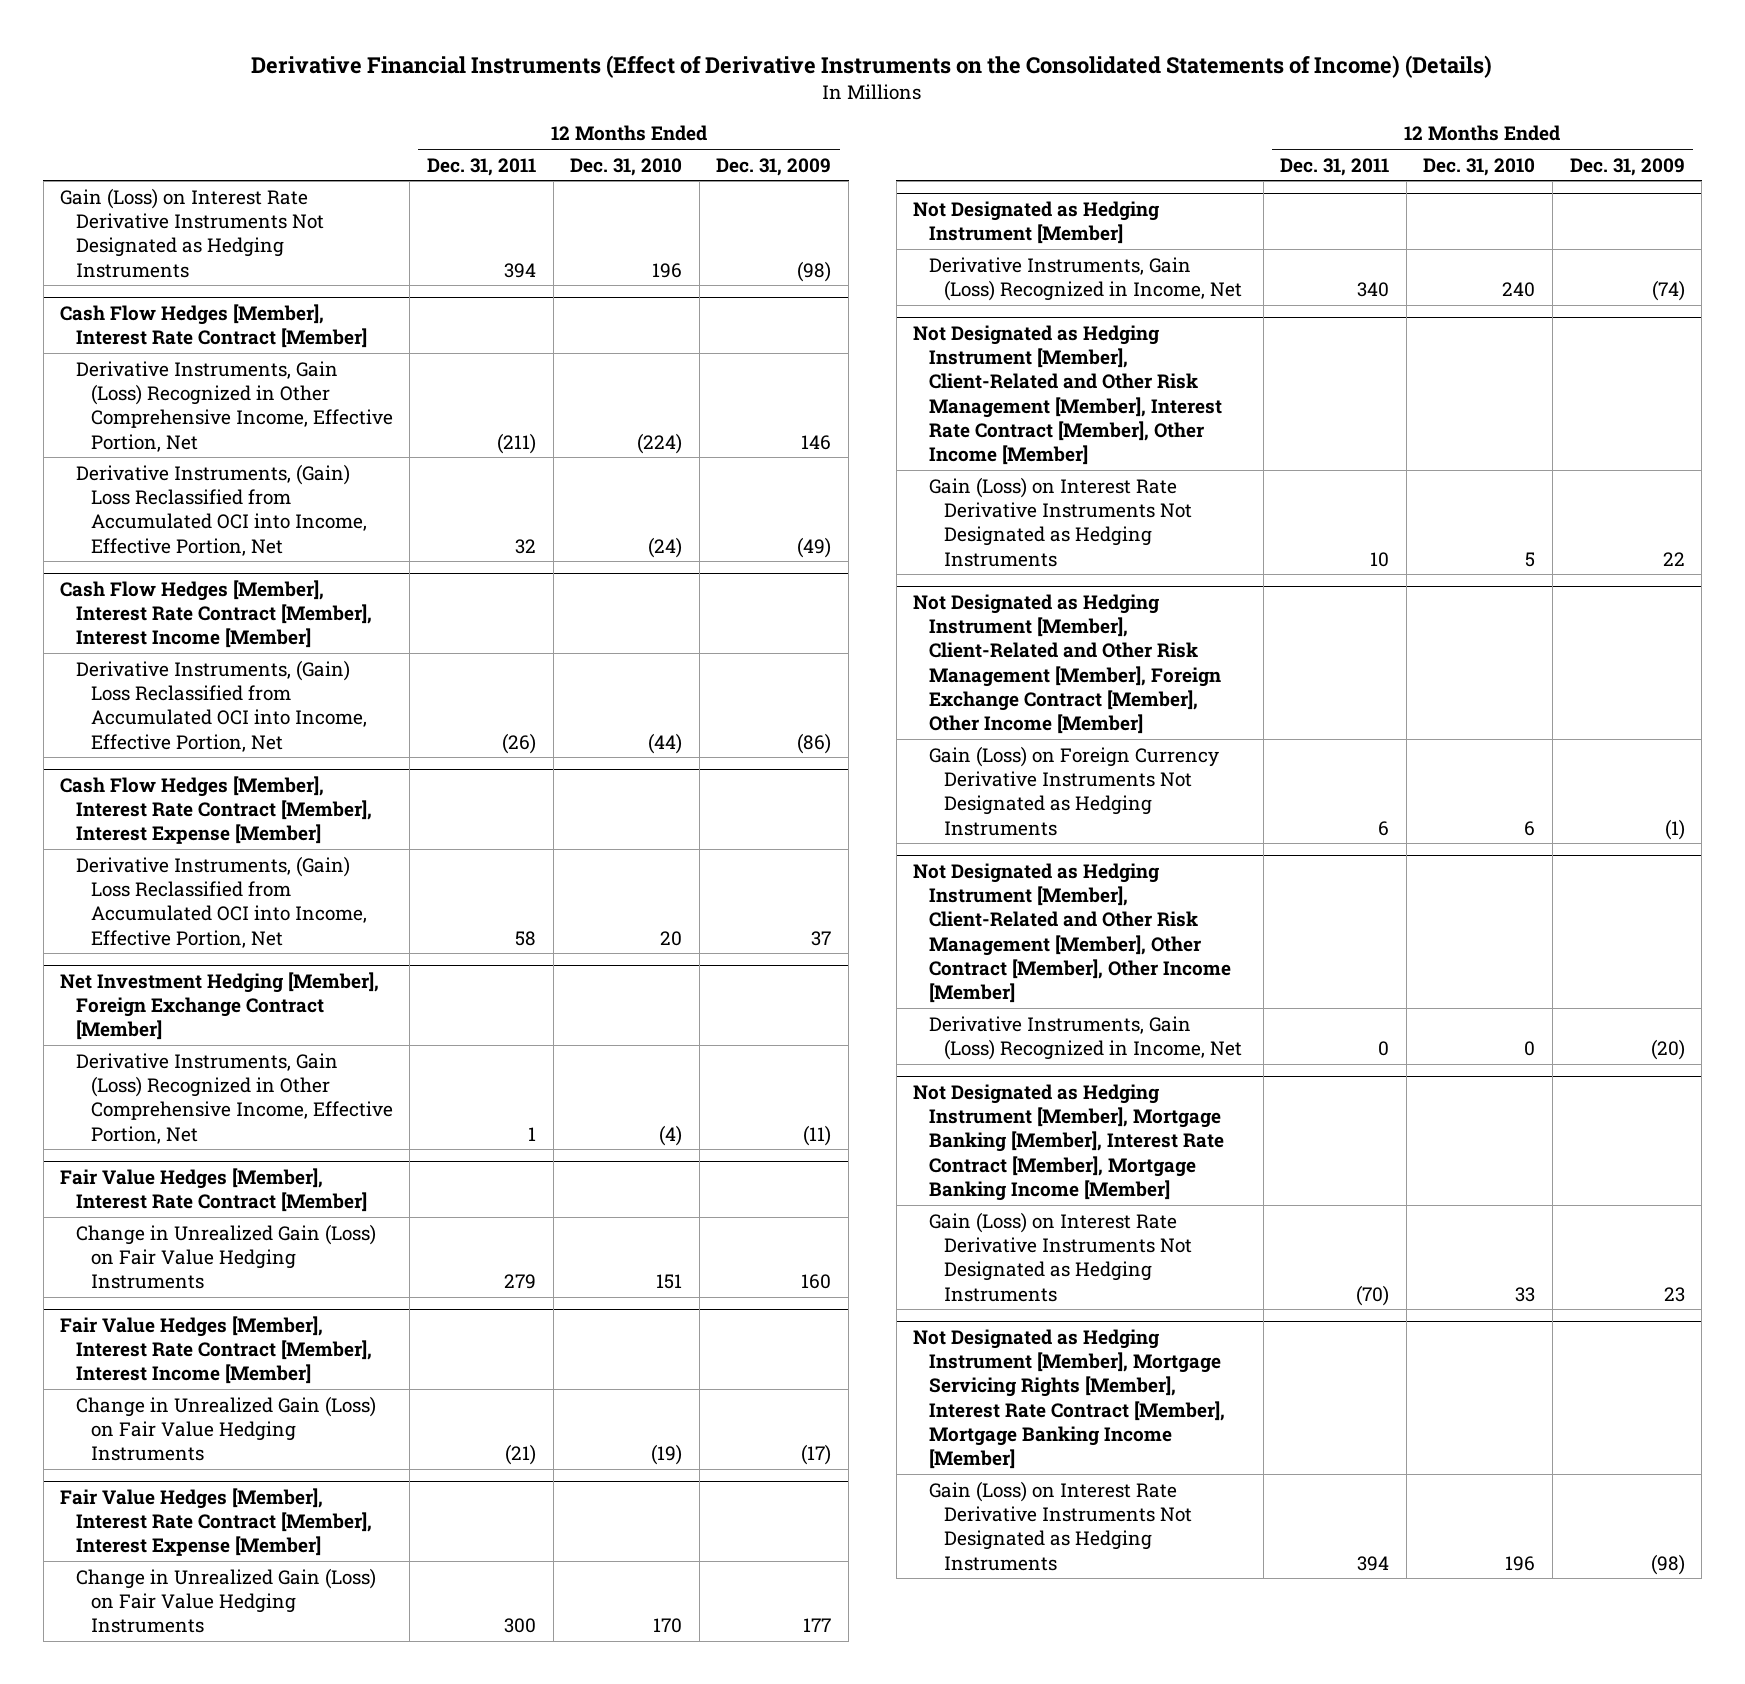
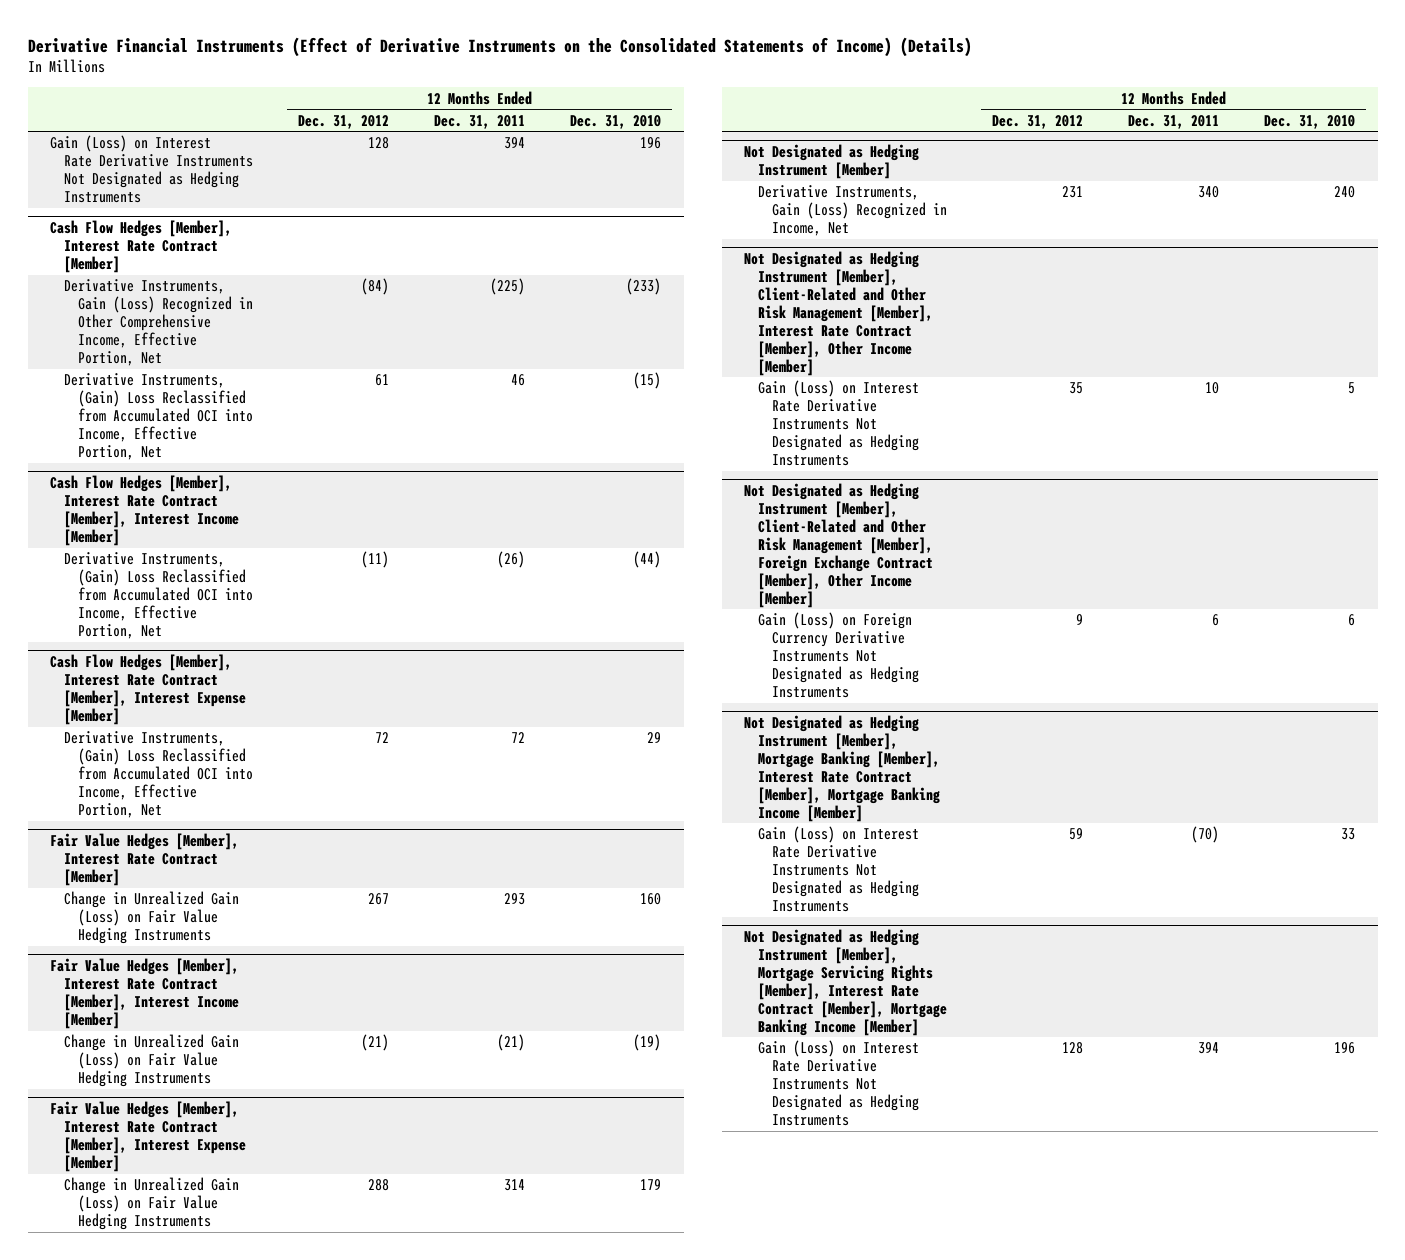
[716,157,832,176] Dec. 31, 2009 -> none
none -> [298,114,390,129] Dec. 31, 2012
[497,432,537,454] (211) -> [490,278,526,296] (225)
[637,432,683,454] (224) -> [626,278,662,296] (233)
[515,538,537,554] 32 -> [511,374,526,387] 46
[648,536,683,558] (24) -> [633,372,662,390] (15)
[60,971,380,1041] Net Investment Hedging [Member], Foreign Exchange Contract [Member] -> none
[75,1052,393,1144] Derivative Instruments, Gain (Loss) Recognized in Other Comprehensive Income, Effective Portion, Net -> none
[515,930,537,946] 58 -> [511,732,526,744] 72
[660,930,683,946] 20 -> [647,732,662,744] 29
[504,1274,537,1290] 279 -> [504,893,526,906] 293
[656,1274,683,1290] 151 -> [640,893,662,906] 160
[504,1618,537,1634] 300 -> [504,1179,526,1192] 314
[653,1618,683,1634] 170 -> [640,1179,662,1191] 179
[913,862,1231,1004] Not Designated as Hedging Instrument [Member], Client-Related and Other Risk Management [Member], Other Contract [Member], Other Income [Member] -> none
[928,1015,1242,1060] Derivative Instruments, Gain (Loss) Recognized in Income, Net -> none

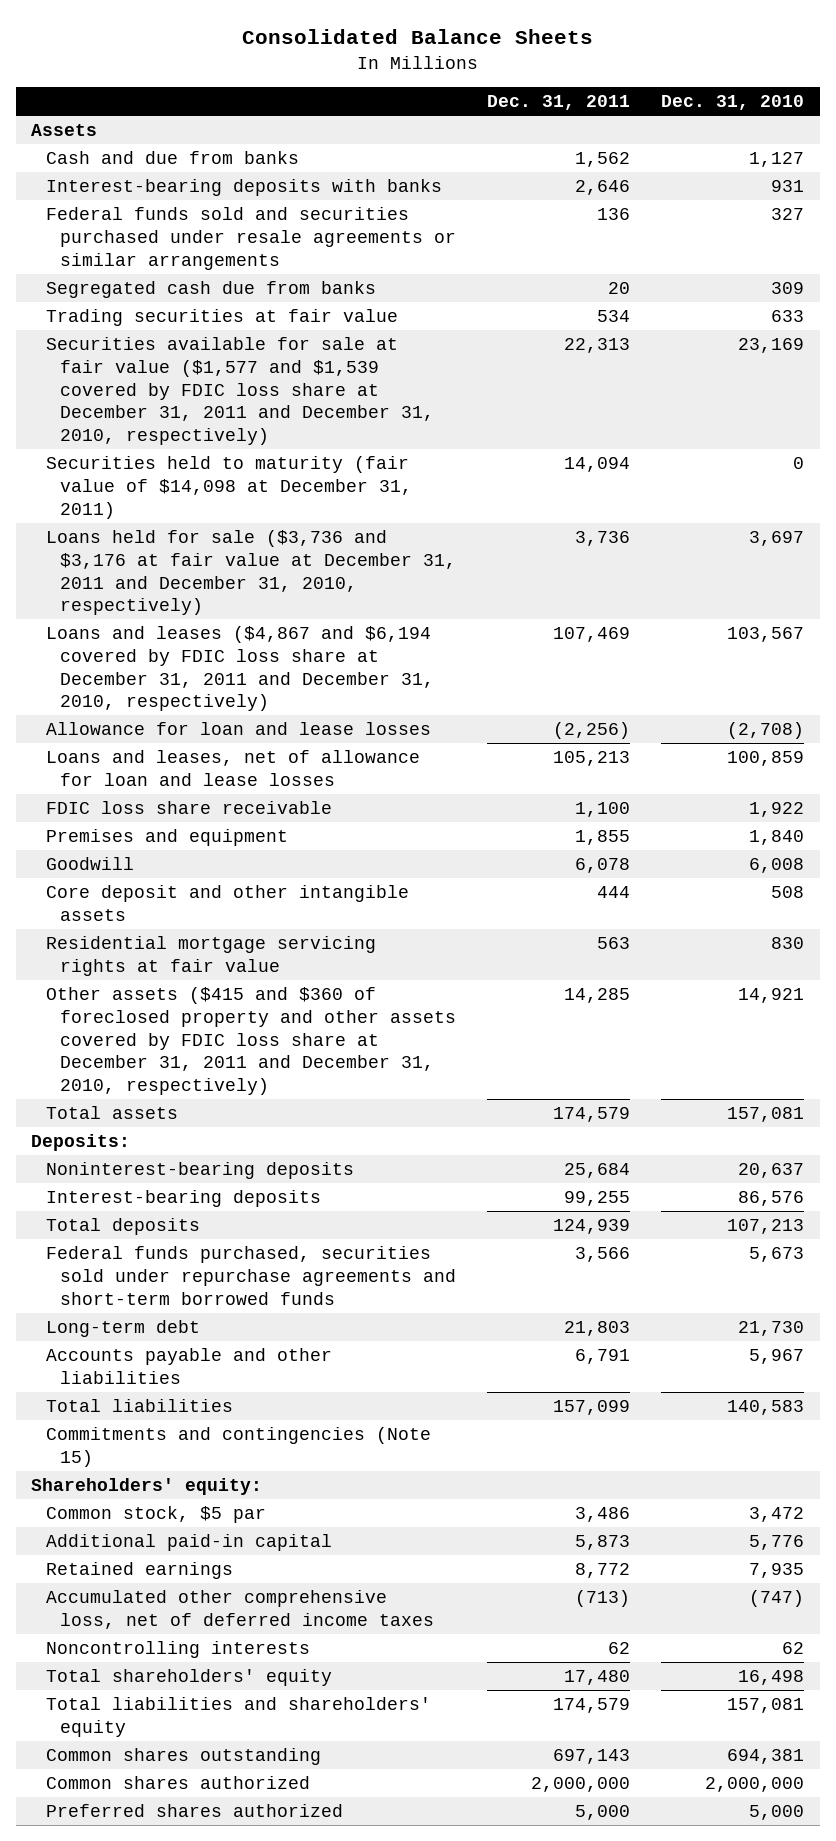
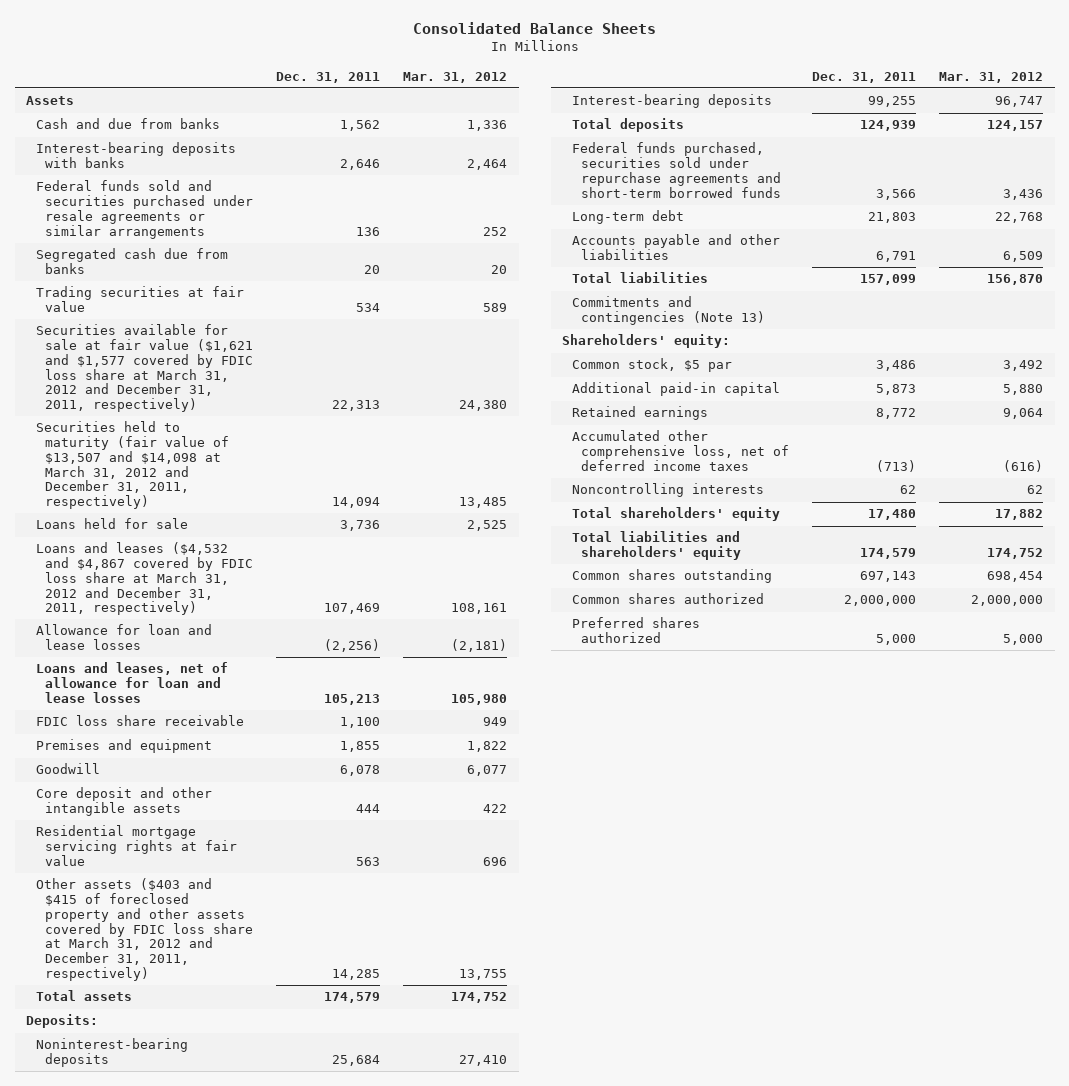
[661,94,805,110] Dec. 31, 2010 -> none
none -> [403,71,508,83] Mar. 31, 2012
[45,337,434,446] Securities available for sale at fair value ($1,577 and $1,539 covered by FDIC loss share at December 31, 2011 and December 31, 2010, respectively) -> [35,324,254,412] Securities available for sale at fair value ($1,621 and $1,577 covered by FDIC loss share at March 31, 2012 and December 31, 2011, respectively)
[45,456,412,519] Securities held to maturity (fair value of $14,098 at December 31, 2011) -> [35,421,230,509] Securities held to maturity (fair value of $13,507 and $14,098 at March 31, 2012 and December 31, 2011, respectively)
[45,530,456,616] Loans held for sale ($3,736 and $3,176 at fair value at December 31, 2011 and December 31, 2010, respectively) -> [35,518,188,530] Loans held for sale
[45,626,434,712] Loans and leases ($4,867 and $6,194 covered by FDIC loss share at December 31, 2011 and December 31, 2010, respectively) -> [35,542,254,616] Loans and leases ($4,532 and $4,867 covered by FDIC loss share at March 31, 2012 and December 31, 2011, respectively)
[45,987,456,1096] Other assets ($415 and $360 of foreclosed property and other assets covered by FDIC loss share at December 31, 2011 and December 31, 2010, respectively) -> [35,878,254,981] Other assets ($403 and $415 of foreclosed property and other assets covered by FDIC loss share at March 31, 2012 and December 31, 2011, respectively)
[45,1427,431,1467] Commitments and contingencies (Note 15) -> [571,296,765,326] Commitments and contingencies (Note 13)

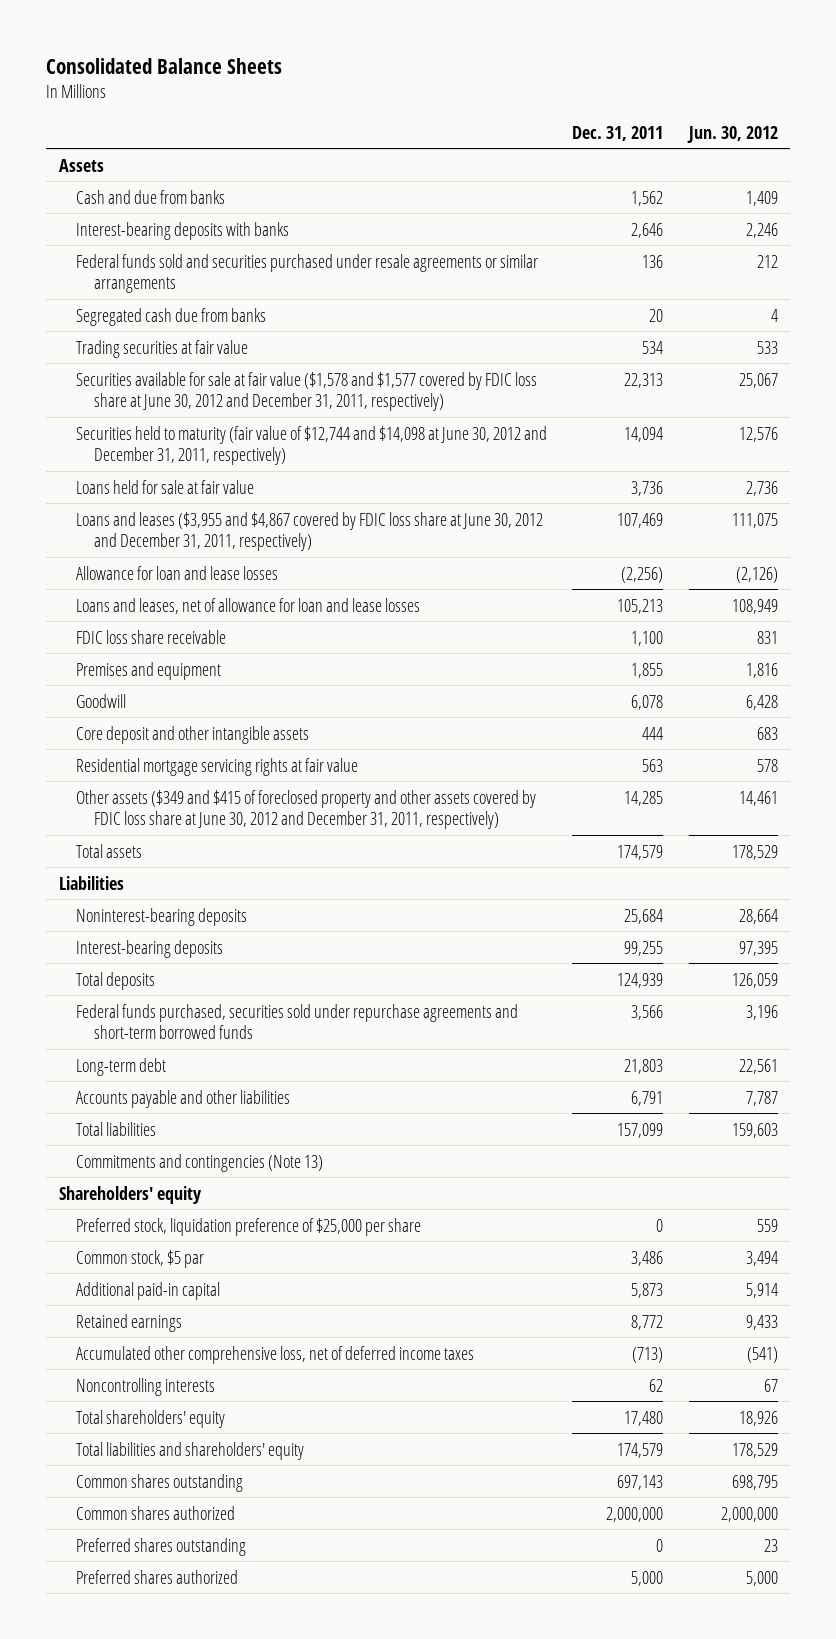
[403,71,508,83] Mar. 31, 2012 -> none
none -> [686,125,778,143] Jun. 30, 2012
[35,324,254,412] Securities available for sale at fair value ($1,621 and $1,577 covered by FDIC loss share at March 31, 2012 and December 31, 2011, respectively) -> [76,371,538,411] Securities available for sale at fair value ($1,578 and $1,577 covered by FDIC loss share at June 30, 2012 and December 31, 2011, respectively)
[35,421,230,509] Securities held to maturity (fair value of $13,507 and $14,098 at March 31, 2012 and December 31, 2011, respectively) -> [76,425,548,465] Securities held to maturity (fair value of $12,744 and $14,098 at June 30, 2012 and December 31, 2011, respectively)
[35,518,188,530] Loans held for sale -> [76,479,255,494] Loans held for sale at fair value
[35,542,254,616] Loans and leases ($4,532 and $4,867 covered by FDIC loss share at March 31, 2012 and December 31, 2011, respectively) -> [76,511,544,551] Loans and leases ($3,955 and $4,867 covered by FDIC loss share at June 30, 2012 and December 31, 2011, respectively)
[35,878,254,981] Other assets ($403 and $415 of foreclosed property and other assets covered by FDIC loss share at March 31, 2012 and December 31, 2011, respectively) -> [76,789,537,829] Other assets ($349 and $415 of foreclosed property and other assets covered by FDIC loss share at June 30, 2012 and December 31, 2011, respectively)
[26,1014,99,1029] Deposits: -> none
none -> [58,875,124,890] Liabilities
[562,334,731,349] Shareholders' equity: -> [58,1185,202,1204] Shareholders' equity
none -> [76,1217,422,1236] Preferred stock, liquidation preference of $25,000 per share
none -> [76,1537,247,1556] Preferred shares outstanding

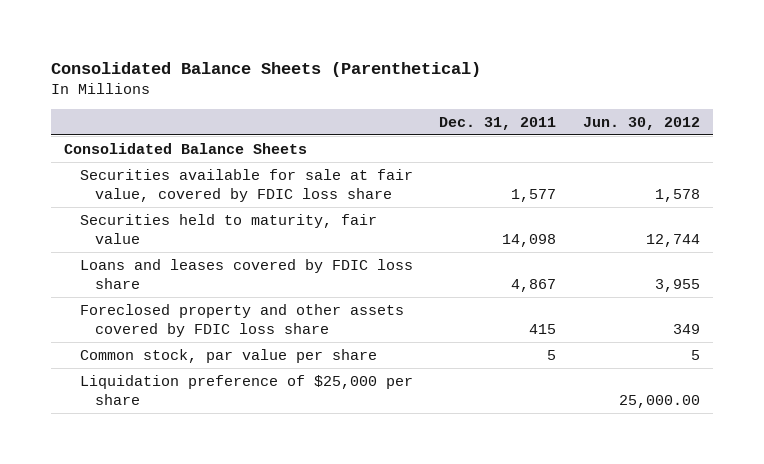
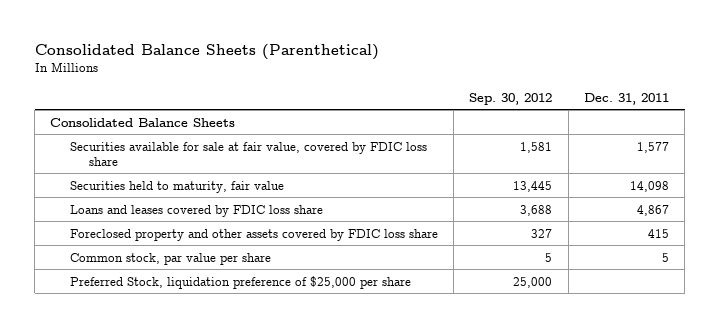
[582,116,700,130] Jun. 30, 2012 -> none
none -> [469,92,553,105] Sep. 30, 2012
[79,374,413,406] Liquidation preference of $25,000 per share -> [69,275,411,289] Preferred Stock, liquidation preference of $25,000 per share

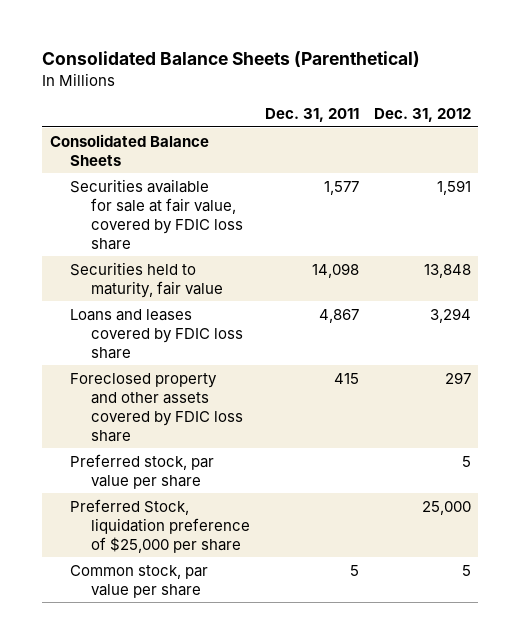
[469,92,553,105] Sep. 30, 2012 -> none
none -> [373,108,471,123] Dec. 31, 2012
none -> [70,453,215,489] Preferred stock, par value per share
[69,252,271,265] Common stock, par value per share -> [70,564,209,598] Common stock, par value per share

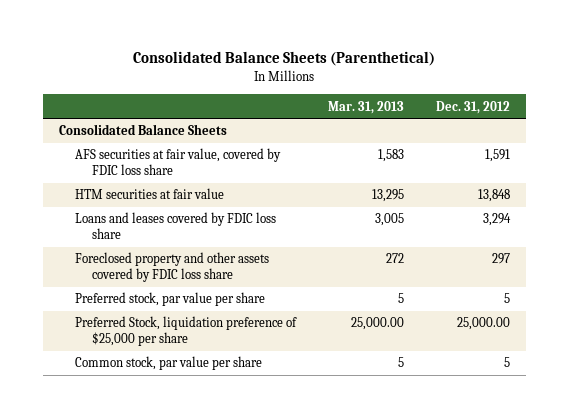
[264,108,359,123] Dec. 31, 2011 -> none
none -> [328,100,405,114] Mar. 31, 2013
[70,178,243,250] Securities available for sale at fair value, covered by FDIC loss share -> [75,148,282,176] AFS securities at fair value, covered by FDIC loss share
[70,261,223,298] Securities held to maturity, fair value -> [75,188,225,200] HTM securities at fair value
[421,500,471,515] 25,000 -> [457,317,511,331] 25,000.00

